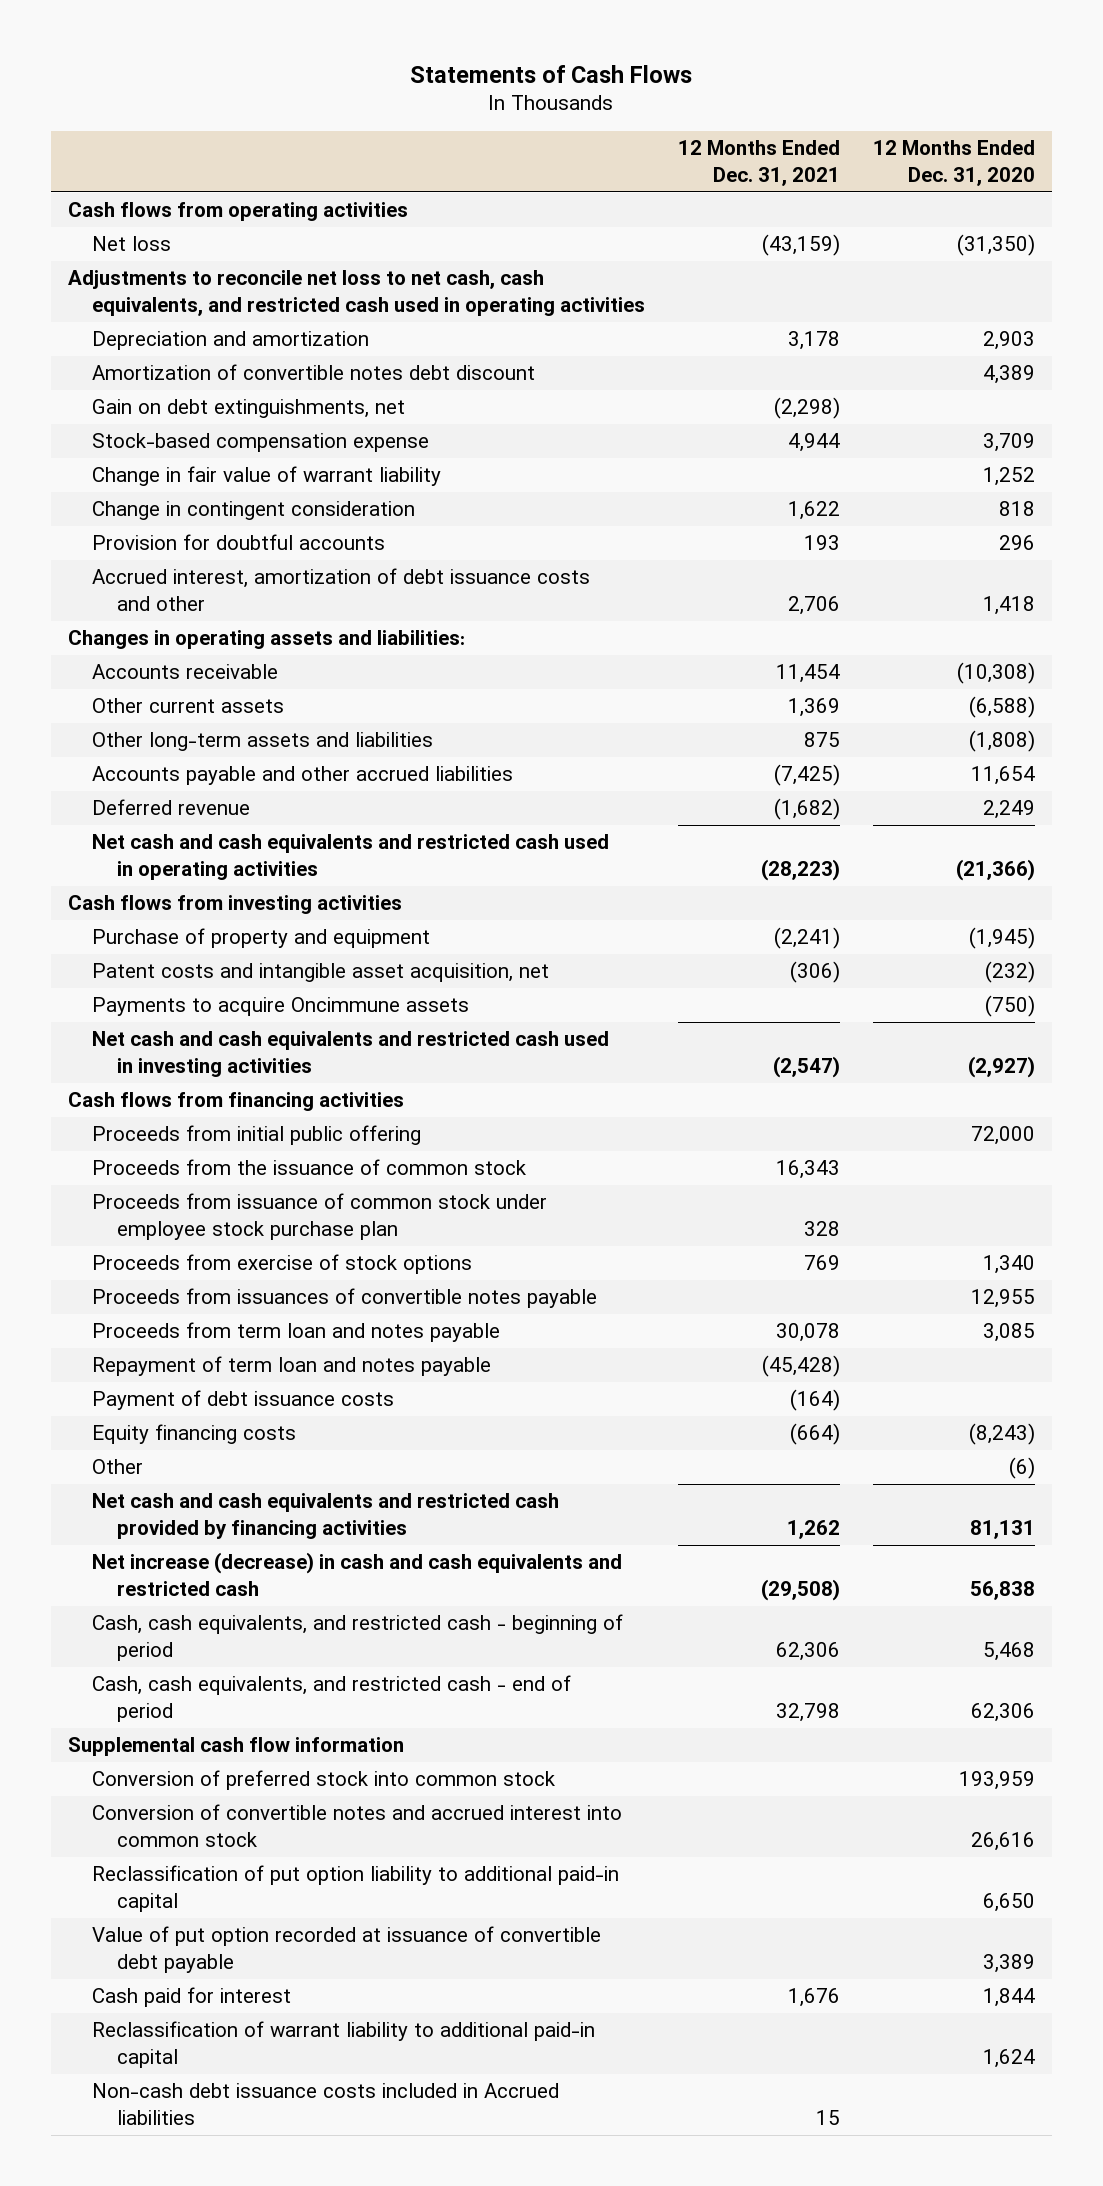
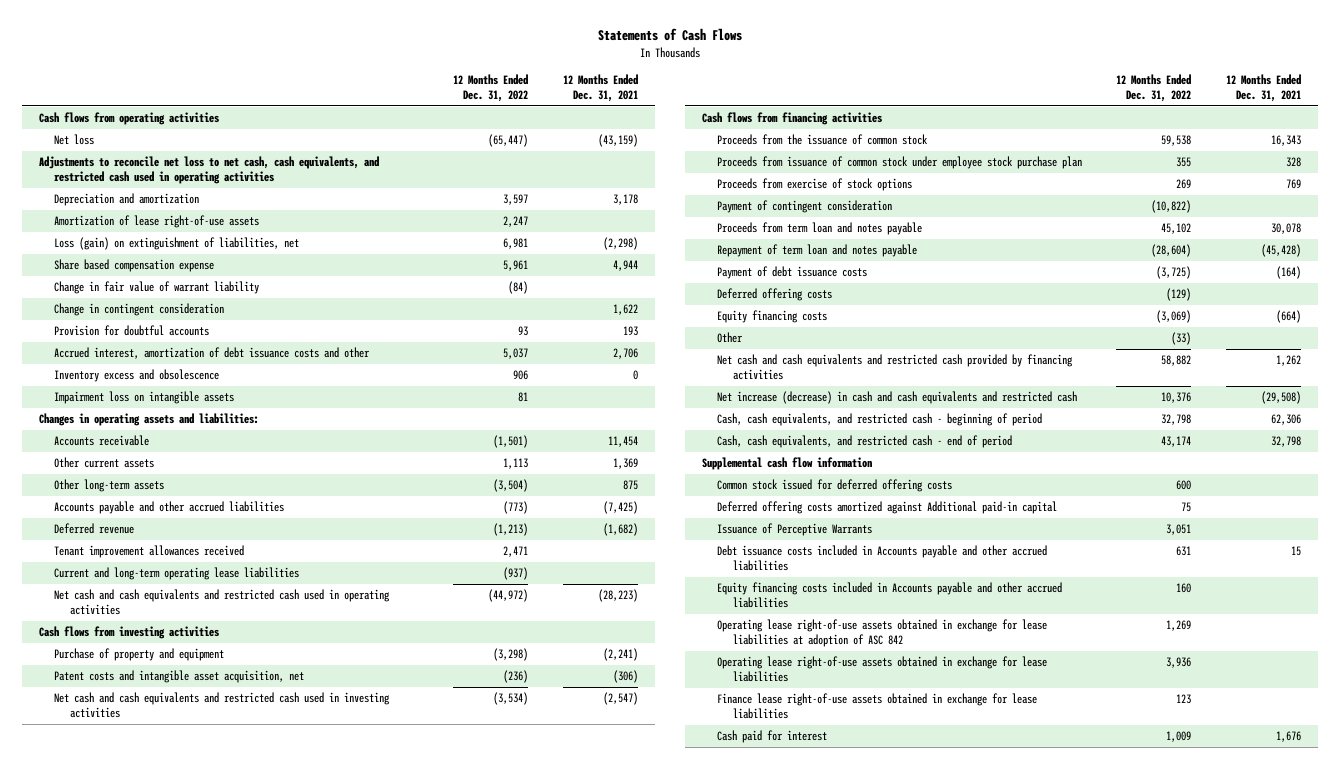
[873,140,1036,186] 12 Months Ended Dec. 31, 2020 -> none
none -> [453,73,529,103] 12 Months Ended Dec. 31, 2022
[92,364,536,381] Amortization of convertible notes debt discount -> none
none -> [54,215,260,229] Amortization of lease right-of-use assets
[92,399,406,419] Gain on debt extinguishments, net -> [54,237,300,251] Loss (gain) on extinguishment of liabilities, net
[92,433,430,453] Stock-based compensation expense -> [54,259,215,273] Share based compensation expense
none -> [54,369,220,383] Inventory excess and obsolescence
none -> [54,391,235,405] Impairment loss on intangible assets
[92,732,434,752] Other long-term assets and liabilities -> [54,479,165,493] Other long-term assets
none -> [54,545,245,559] Tenant improvement allowances received
none -> [54,567,300,581] Current and long-term operating lease liabilities
[92,997,470,1017] Payments to acquire Oncimmune assets -> none
[92,1125,422,1146] Proceeds from initial public offering -> none
[92,1288,598,1309] Proceeds from issuances of convertible notes payable -> none
none -> [717,200,893,214] Payment of contingent consideration
none -> [717,288,833,302] Deferred offering costs
[92,1770,556,1791] Conversion of preferred stock into common stock -> none
[92,1804,623,1847] Conversion of convertible notes and accrued interest into common stock -> none
[92,1865,620,1912] Reclassification of put option liability to additional paid-in capital -> none
[92,1926,602,1973] Value of put option recorded at issuance of convertible debt payable -> none
none -> [717,479,953,493] Common stock issued for deferred offering costs
none -> [717,501,1058,515] Deferred offering costs amortized against Additional paid-in capital
none -> [717,523,873,537] Issuance of Perceptive Warrants
none -> [717,545,1048,572] Debt issuance costs included in Accounts payable and other accrued liabilities
none -> [717,582,1063,609] Equity financing costs included in Accounts payable and other accrued liabilities
none -> [717,619,1048,648] Operating lease right-of-use assets obtained in exchange for lease liabilities at adoption of ASC 842
none -> [717,656,1048,683] Operating lease right-of-use assets obtained in exchange for lease liabilities
none -> [717,693,1038,720] Finance lease right-of-use assets obtained in exchange for lease liabilities
[92,2021,596,2068] Reclassification of warrant liability to additional paid-in capital -> none
[92,2083,560,2125] Non-cash debt issuance costs included in Accrued liabilities -> none

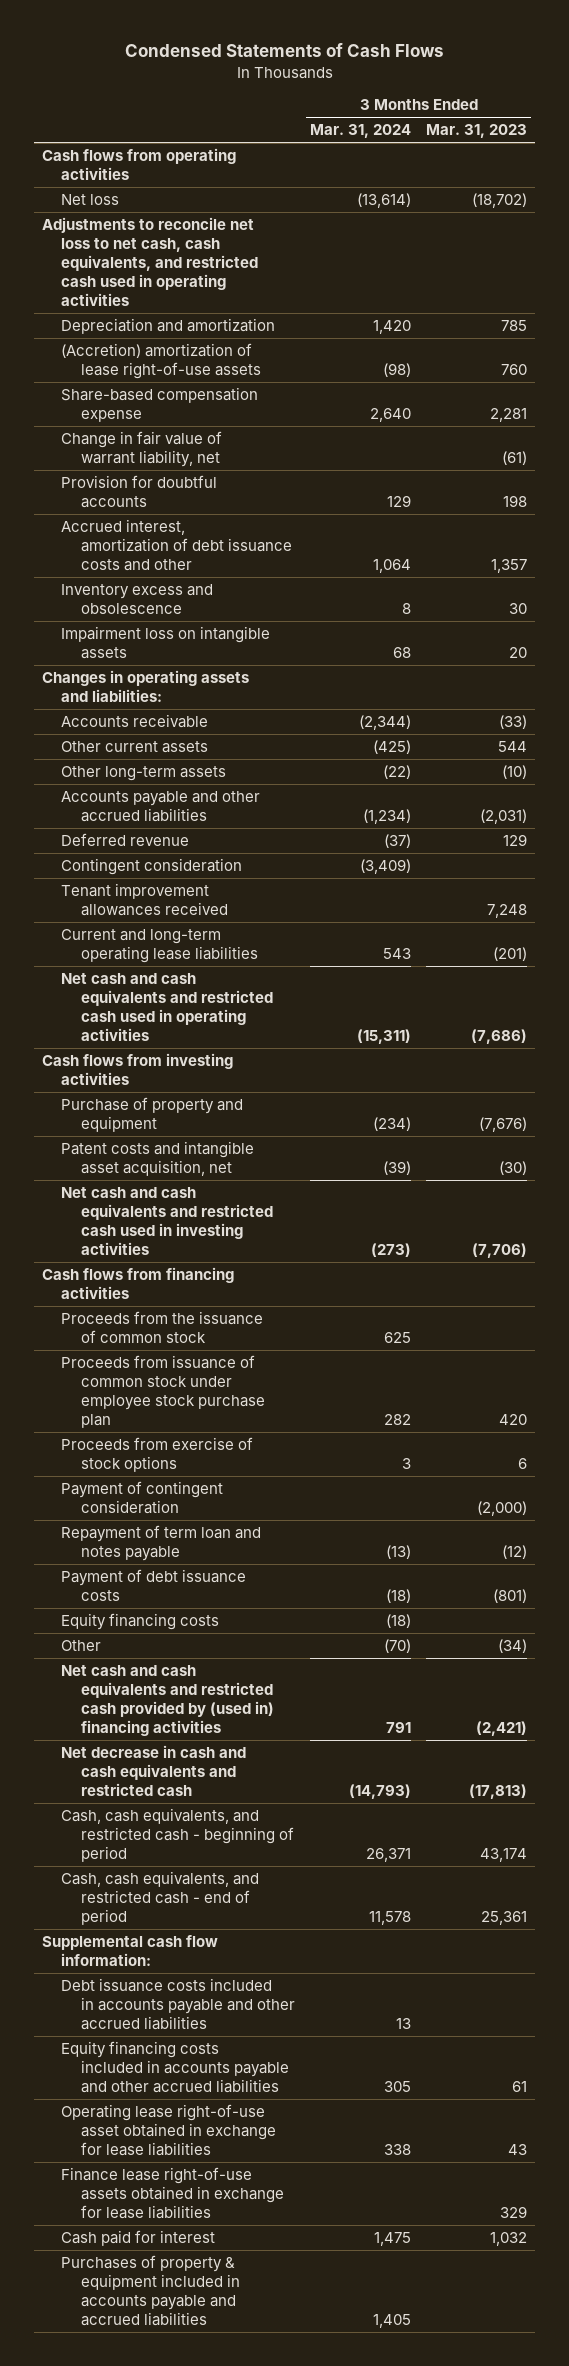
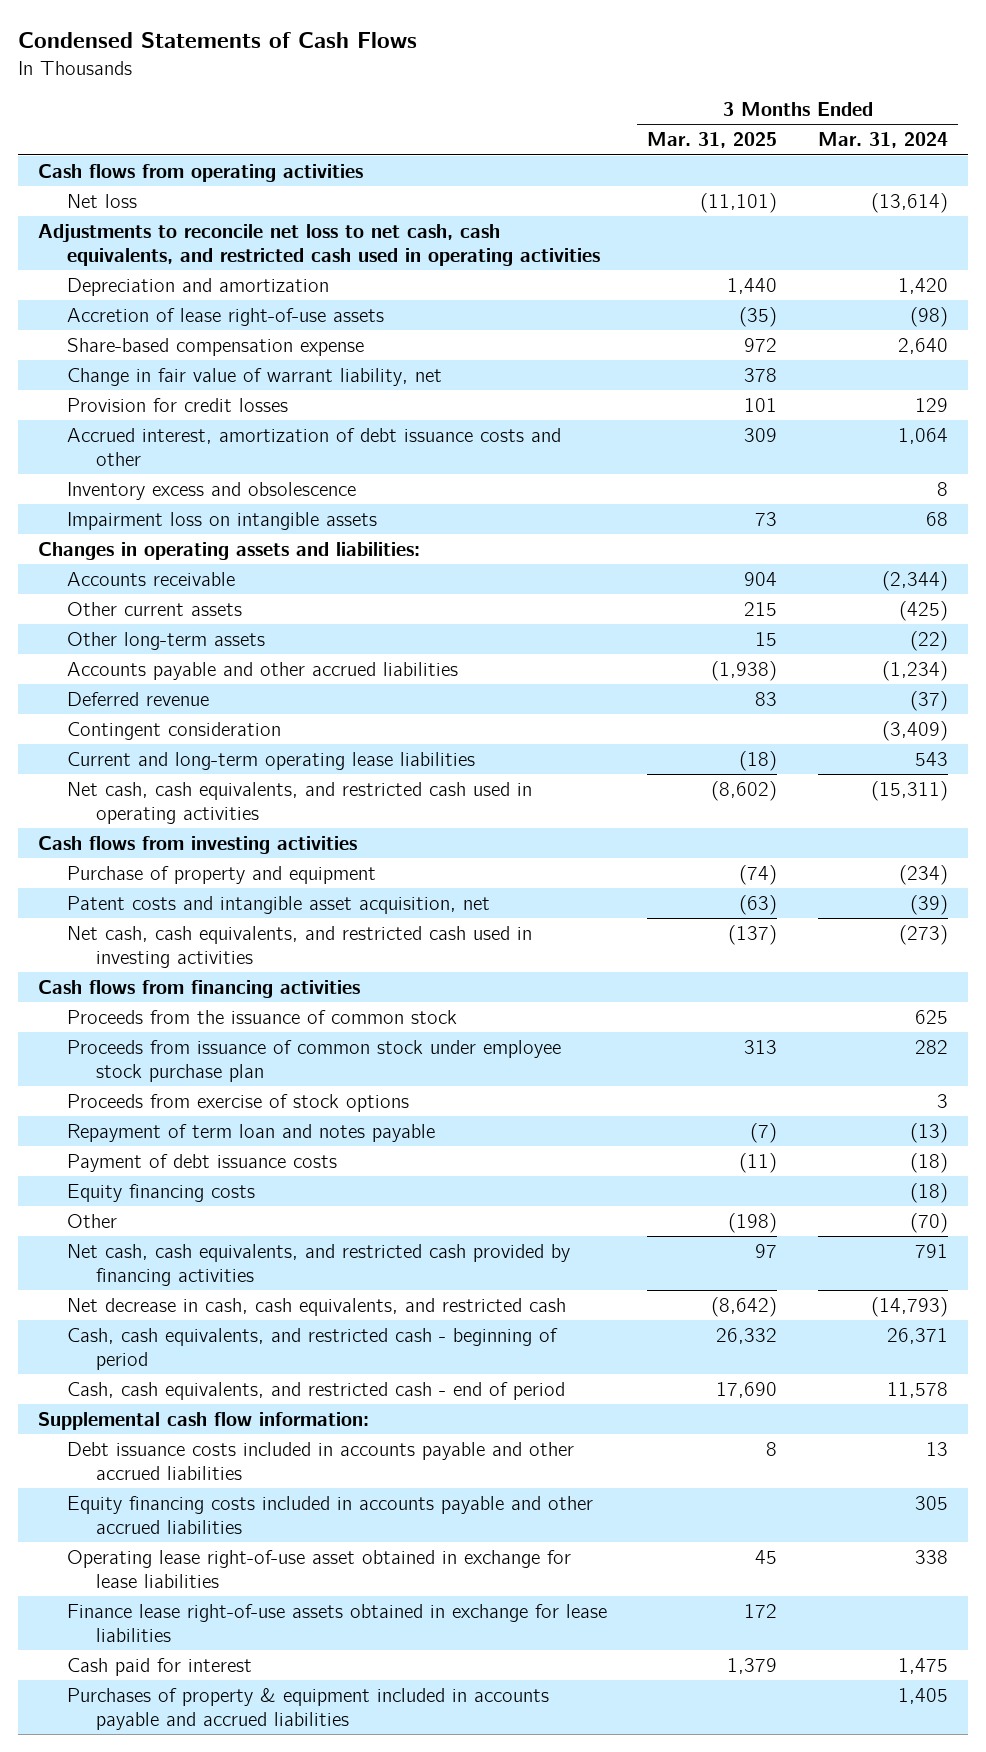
[426,124,528,139] Mar. 31, 2023 -> none
none -> [647,132,778,149] Mar. 31, 2025
[61,342,261,379] (Accretion) amortization of lease right-of-use assets -> [67,307,385,326] Accretion of lease right-of-use assets
[61,474,218,508] Provision for doubtful accounts -> [67,397,289,412] Provision for credit losses
[61,882,228,916] Tenant improvement allowances received -> none
[61,972,273,1042] Net cash and cash equivalents and restricted cash used in operating activities -> [67,781,533,824] Net cash, cash equivalents, and restricted cash used in operating activities
[61,1186,273,1256] Net cash and cash equivalents and restricted cash used in investing activities -> [67,925,533,968] Net cash, cash equivalents, and restricted cash used in investing activities
[61,1480,224,1514] Payment of contingent consideration -> none
[61,1664,274,1737] Net cash and cash equivalents and restricted cash provided by (used in) financing activities -> [67,1243,571,1286] Net cash, cash equivalents, and restricted cash provided by financing activities
[61,1744,247,1797] Net decrease in cash and cash equivalents and restricted cash -> [67,1297,567,1316] Net decrease in cash, cash equivalents, and restricted cash

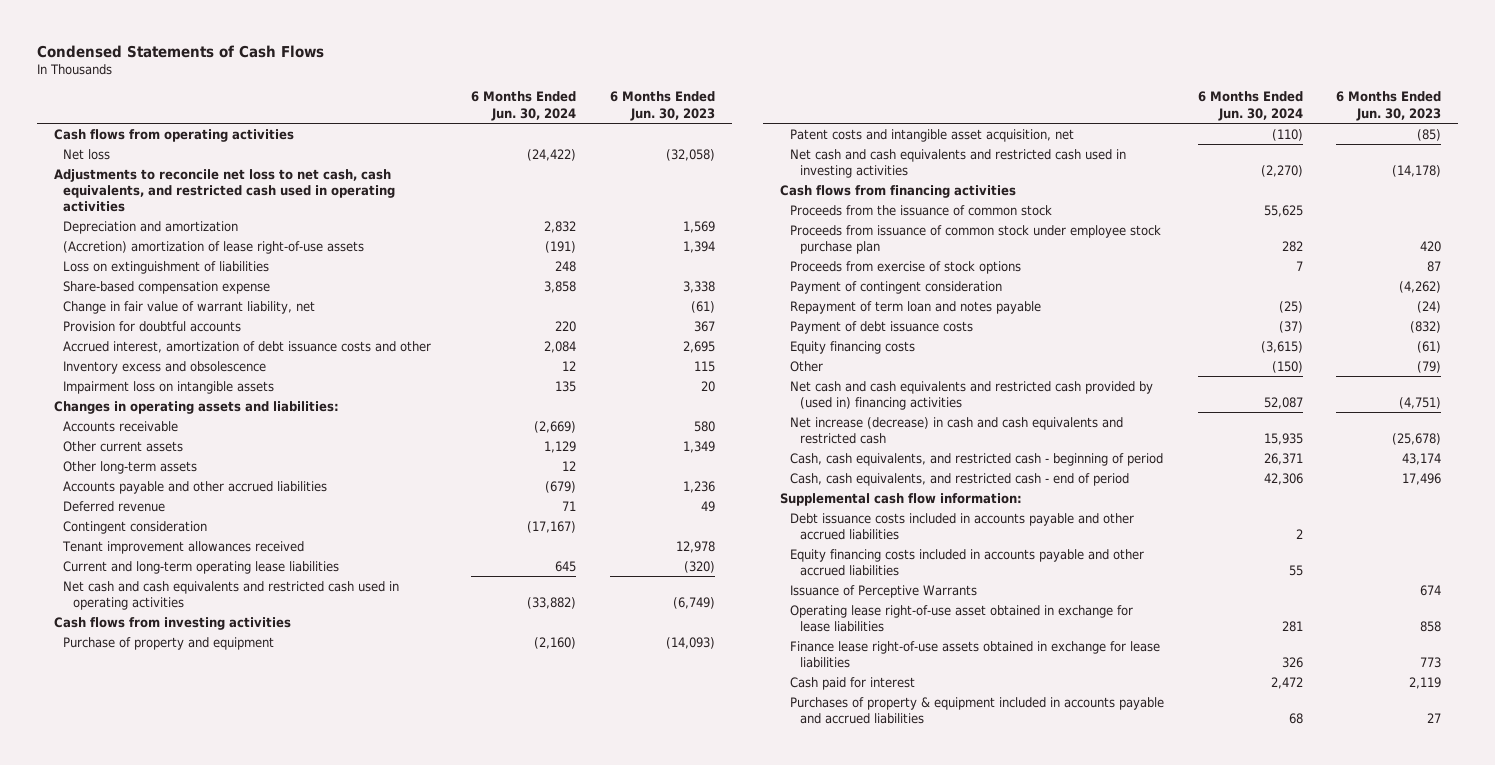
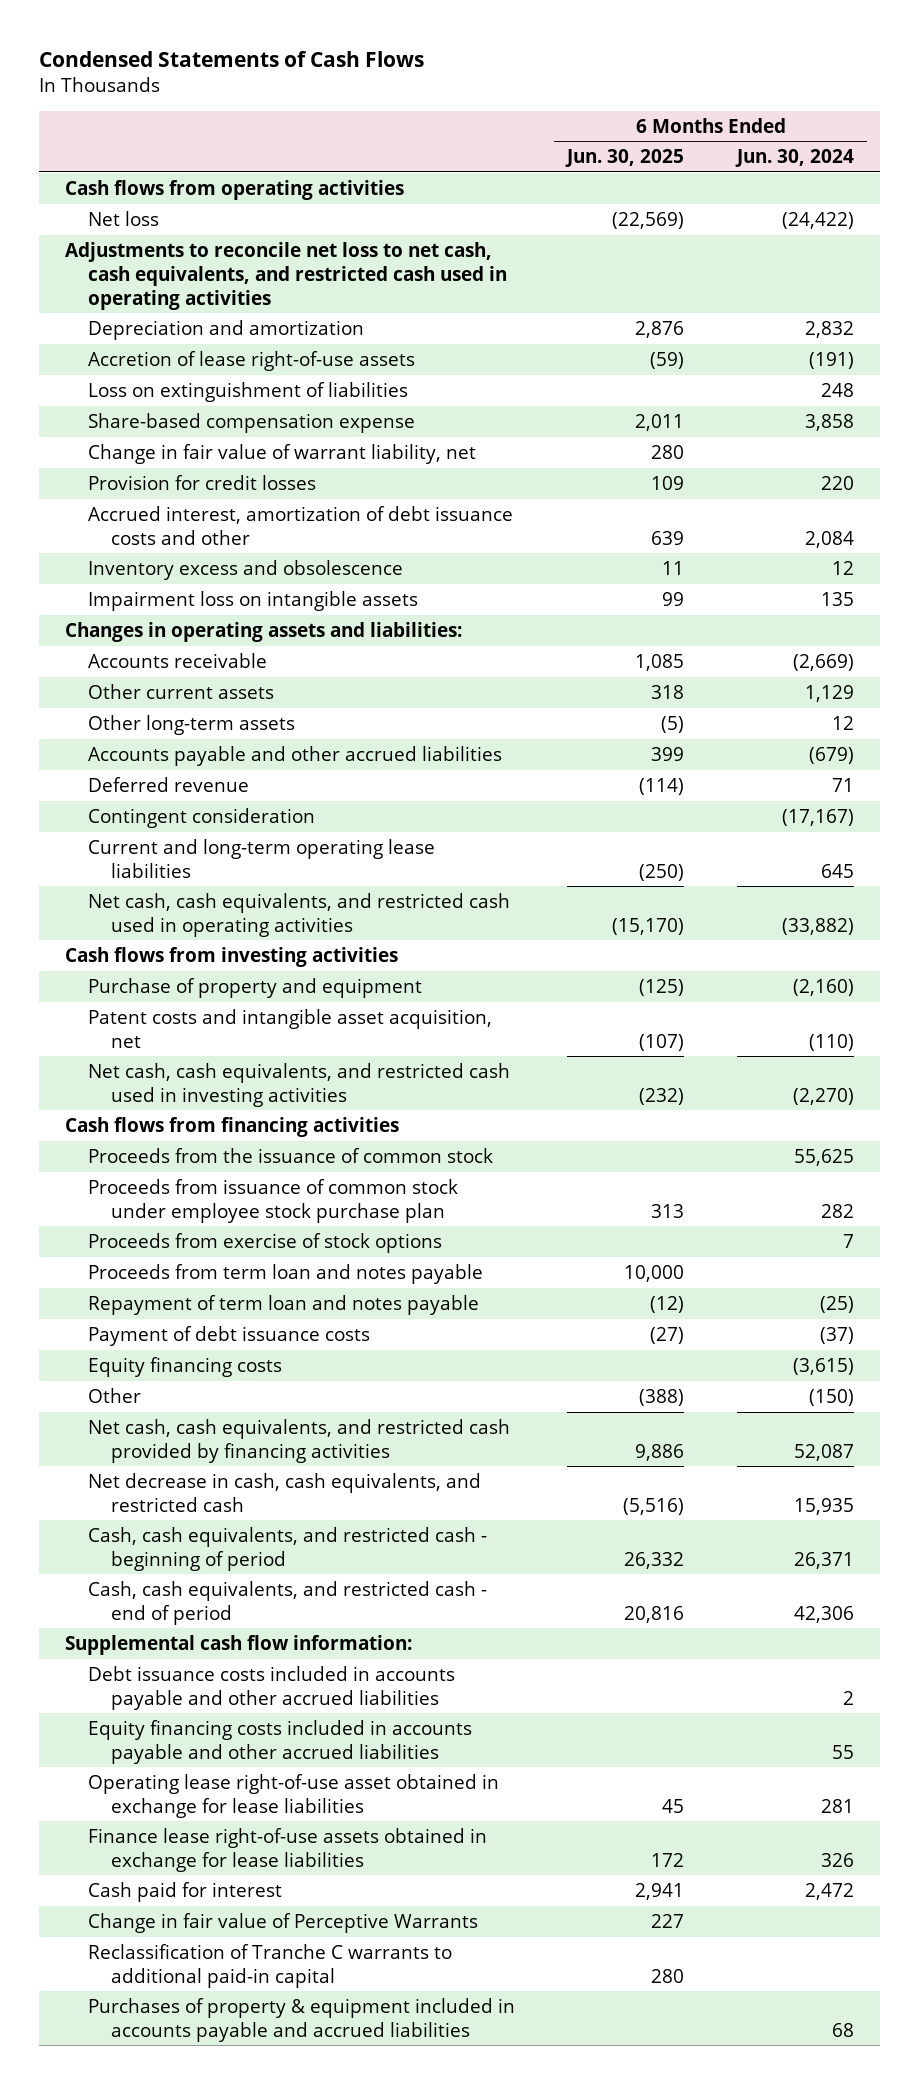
[609,91,715,121] 6 Months Ended Jun. 30, 2023 -> none
none -> [565,149,685,168] Jun. 30, 2025
[63,240,365,254] (Accretion) amortization of lease right-of-use assets -> [87,350,415,371] Accretion of lease right-of-use assets
[63,320,242,332] Provision for doubtful accounts -> none
none -> [87,474,316,490] Provision for credit losses
[62,540,305,554] Tenant improvement allowances received -> none
[63,580,400,610] Net cash and cash equivalents and restricted cash used in operating activities -> [87,892,510,937] Net cash, cash equivalents, and restricted cash used in operating activities
[789,148,1126,178] Net cash and cash equivalents and restricted cash used in investing activities -> [87,1062,510,1107] Net cash, cash equivalents, and restricted cash used in investing activities
[789,280,1002,294] Payment of contingent consideration -> none
none -> [87,1263,483,1284] Proceeds from term loan and notes payable
[789,380,1153,410] Net cash and cash equivalents and restricted cash provided by (used in) financing activities -> [87,1418,510,1463] Net cash, cash equivalents, and restricted cash provided by financing activities
[789,416,1123,444] Net increase (decrease) in cash and cash equivalents and restricted cash -> [87,1472,481,1512] Net decrease in cash, cash equivalents, and restricted cash
[789,584,977,598] Issuance of Perceptive Warrants -> none
none -> [87,1912,478,1933] Change in fair value of Perceptive Warrants
none -> [87,1943,452,1988] Reclassification of Tranche C warrants to additional paid-in capital

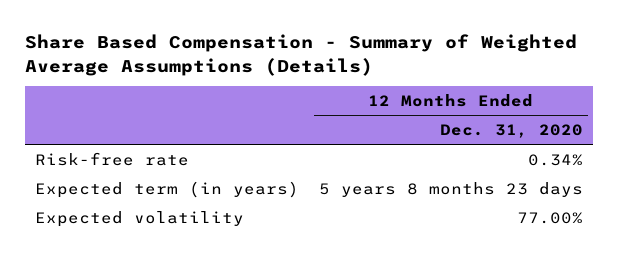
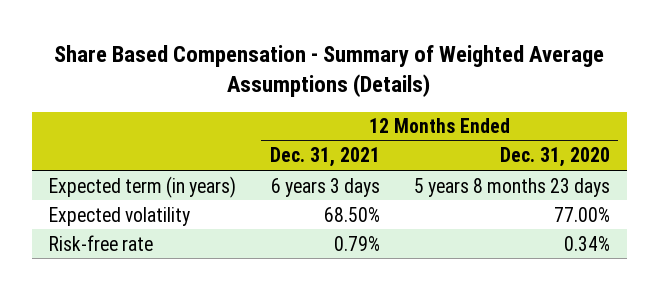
none -> [269,147,380,168] Dec. 31, 2021
[35,151,190,166] Risk-free rate -> [48,234,153,251] Risk-free rate

